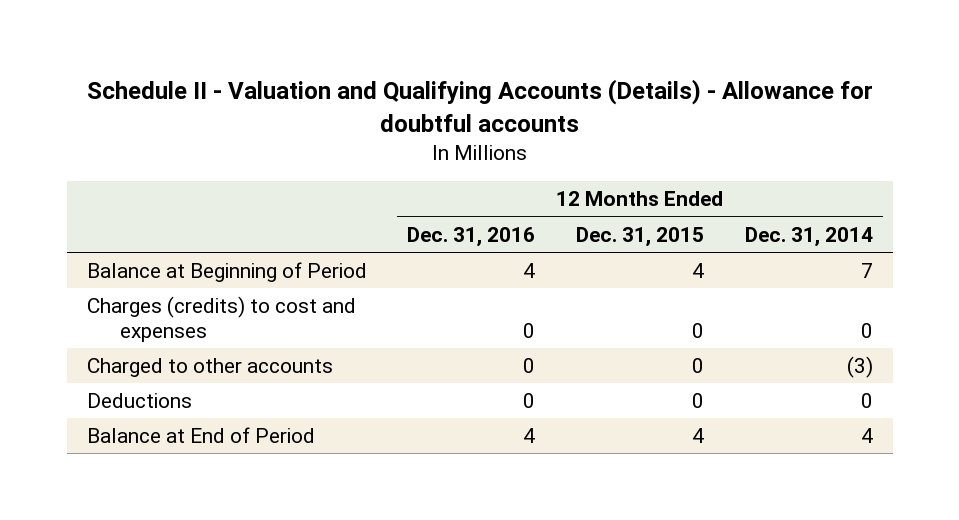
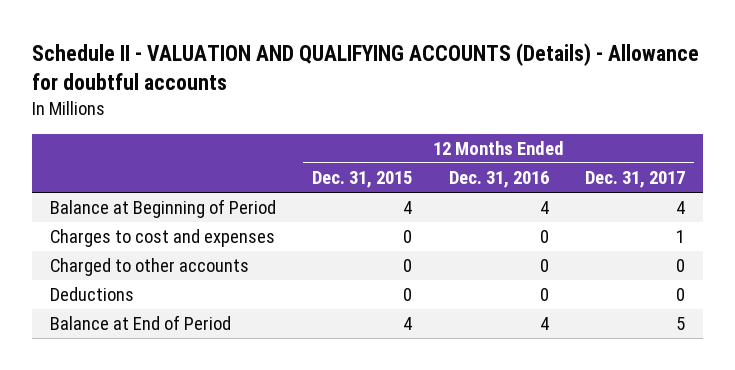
[86,79,873,132] Schedule II - Valuation and Qualifying Accounts (Details) - Allowance for doubtful accounts -> [31,42,699,90] Schedule II - VALUATION AND QUALIFYING ACCOUNTS (Details) - Allowance for doubtful accounts
[744,226,873,247] Dec. 31, 2014 -> none
none -> [584,171,685,189] Dec. 31, 2017
[86,296,356,342] Charges (credits) to cost and expenses -> [50,229,276,248] Charges to cost and expenses

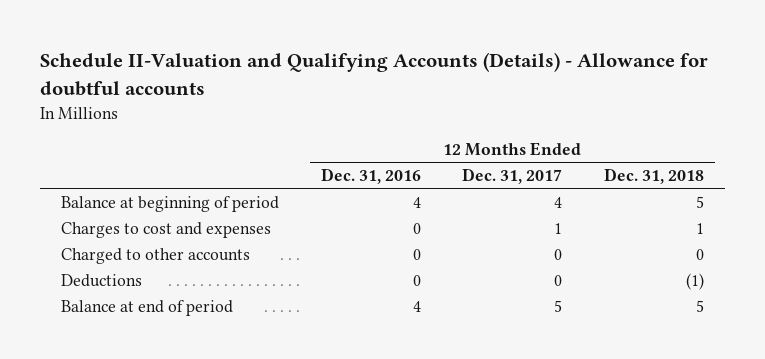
[31,42,699,90] Schedule II - VALUATION AND QUALIFYING ACCOUNTS (Details) - Allowance for doubtful accounts -> [39,52,708,96] Schedule II-Valuation and Qualifying Accounts (Details) - Allowance for doubtful accounts
[312,171,413,189] Dec. 31, 2015 -> none
none -> [604,167,705,184] Dec. 31, 2018
[50,199,277,219] Balance at Beginning of Period -> [60,195,279,212] Balance at beginning of period
[50,315,232,331] Balance at End of Period -> [60,299,233,316] Balance at end of period

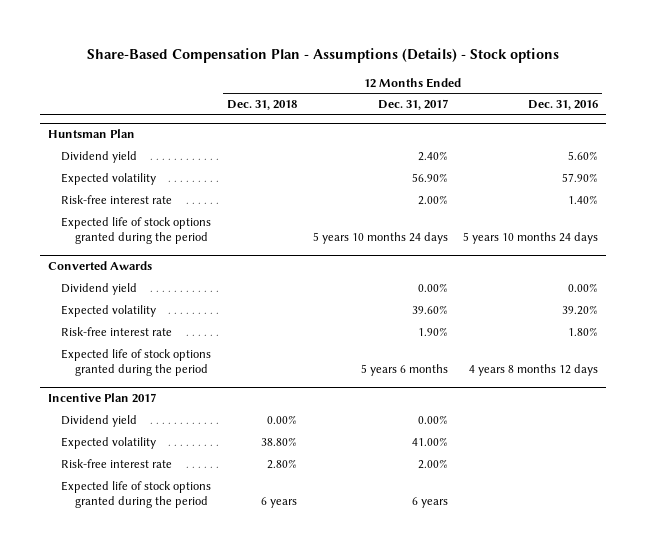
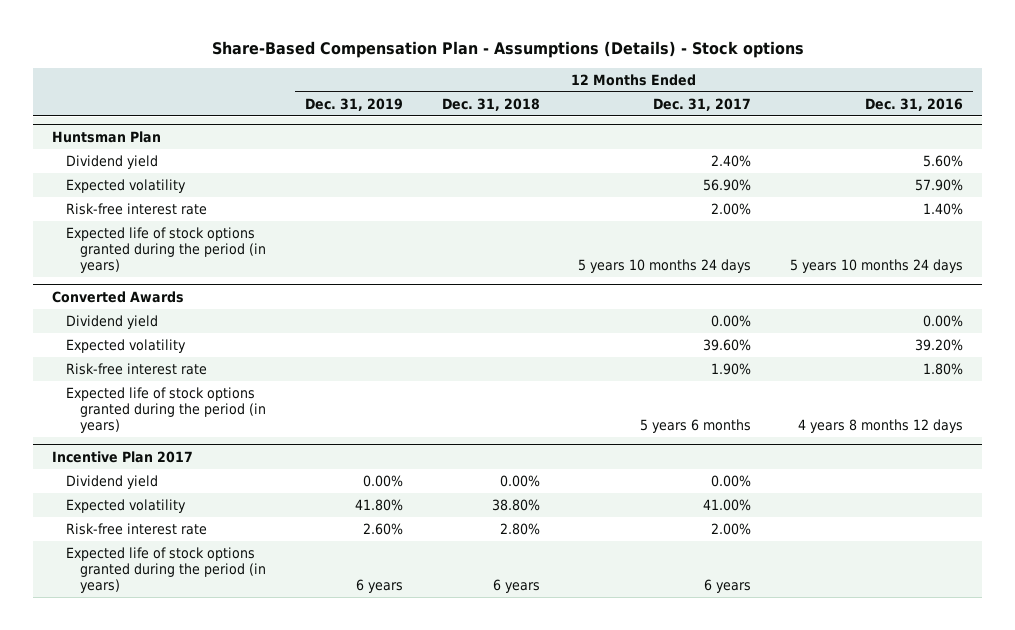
none -> [304,97,403,111] Dec. 31, 2019
[61,216,212,244] Expected life of stock options granted during the period -> [66,226,267,273] Expected life of stock options granted during the period (in years)
[61,348,212,376] Expected life of stock options granted during the period -> [66,386,267,433] Expected life of stock options granted during the period (in years)
[61,480,212,508] Expected life of stock options granted during the period -> [66,546,267,593] Expected life of stock options granted during the period (in years)

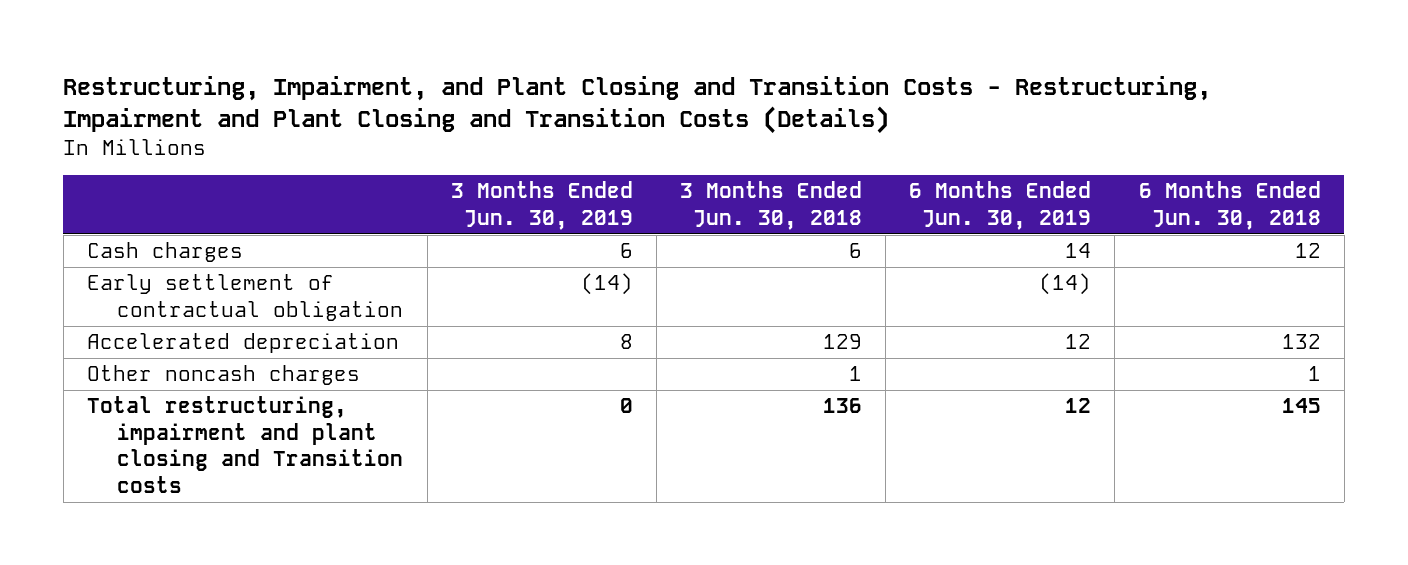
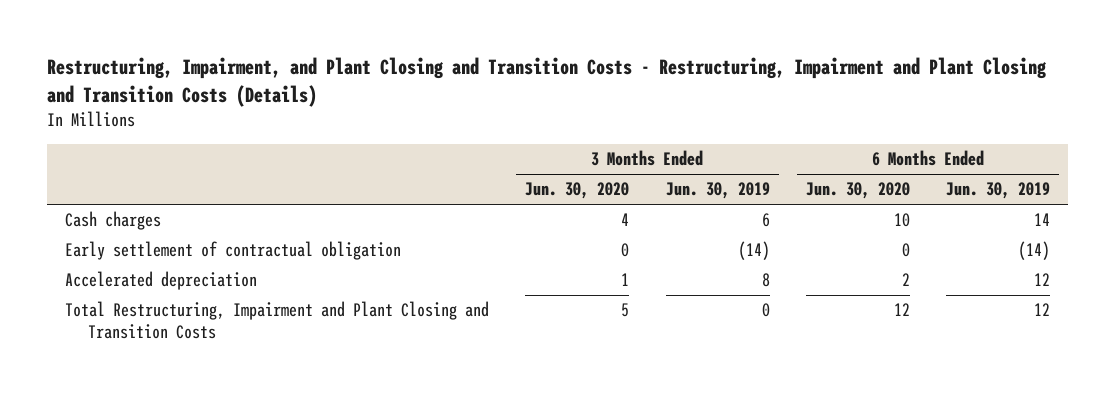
[679,181,862,230] 3 Months Ended Jun. 30, 2018 -> none
[1138,181,1321,230] 6 Months Ended Jun. 30, 2018 -> none
none -> [525,182,630,200] Jun. 30, 2020
none -> [805,182,910,200] Jun. 30, 2020
[87,365,361,386] Other noncash charges -> none
[87,396,404,493] Total restructuring, impairment and plant closing and Transition costs -> [64,301,489,339] Total Restructuring, Impairment and Plant Closing and Transition Costs

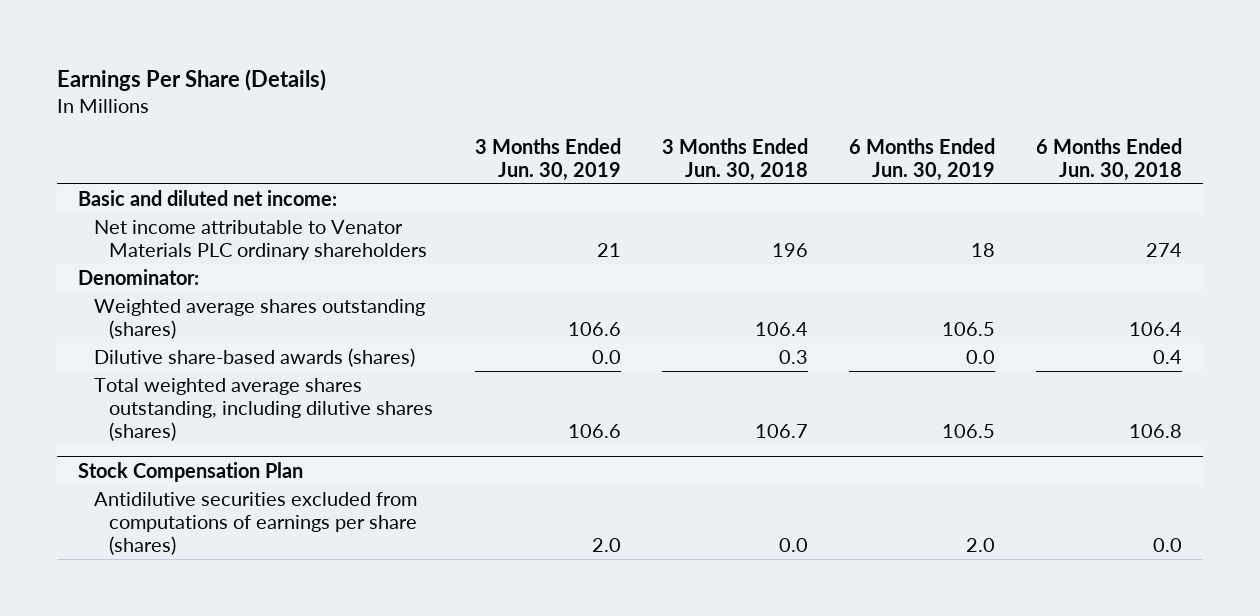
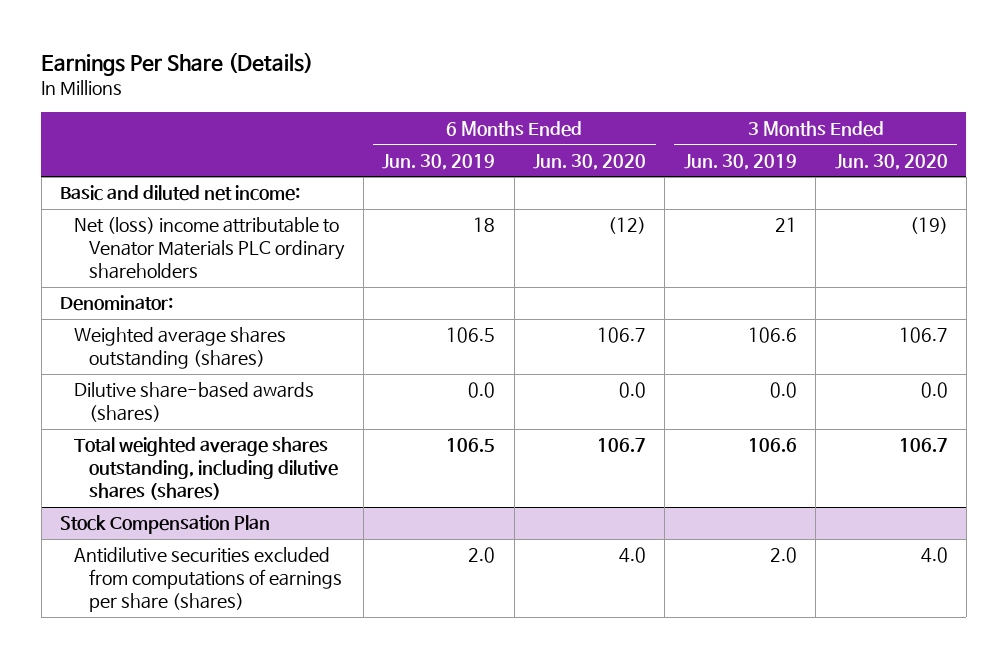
[661,137,808,181] 3 Months Ended Jun. 30, 2018 -> none
[1036,137,1183,181] 6 Months Ended Jun. 30, 2018 -> none
none -> [533,153,647,170] Jun. 30, 2020
none -> [834,153,948,170] Jun. 30, 2020
[93,220,428,260] Net income attributable to Venator Materials PLC ordinary shareholders -> [74,217,345,280] Net (loss) income attributable to Venator Materials PLC ordinary shareholders

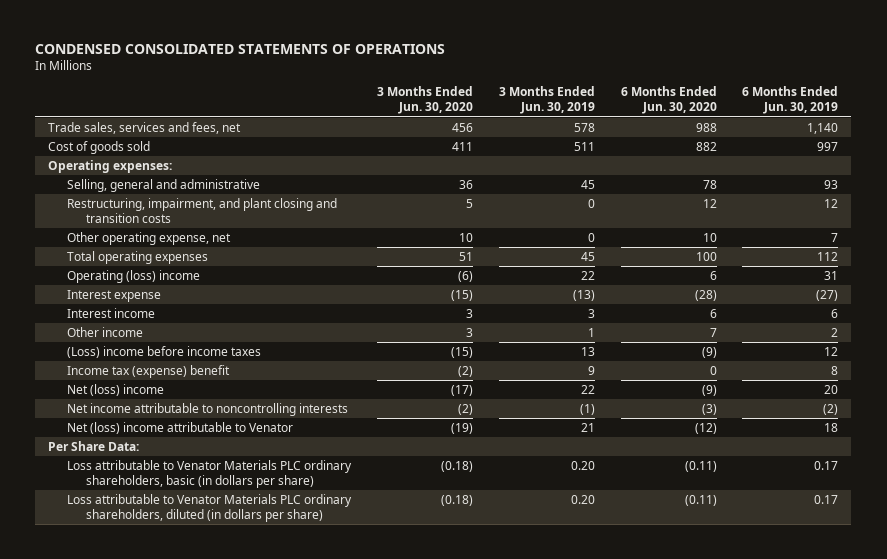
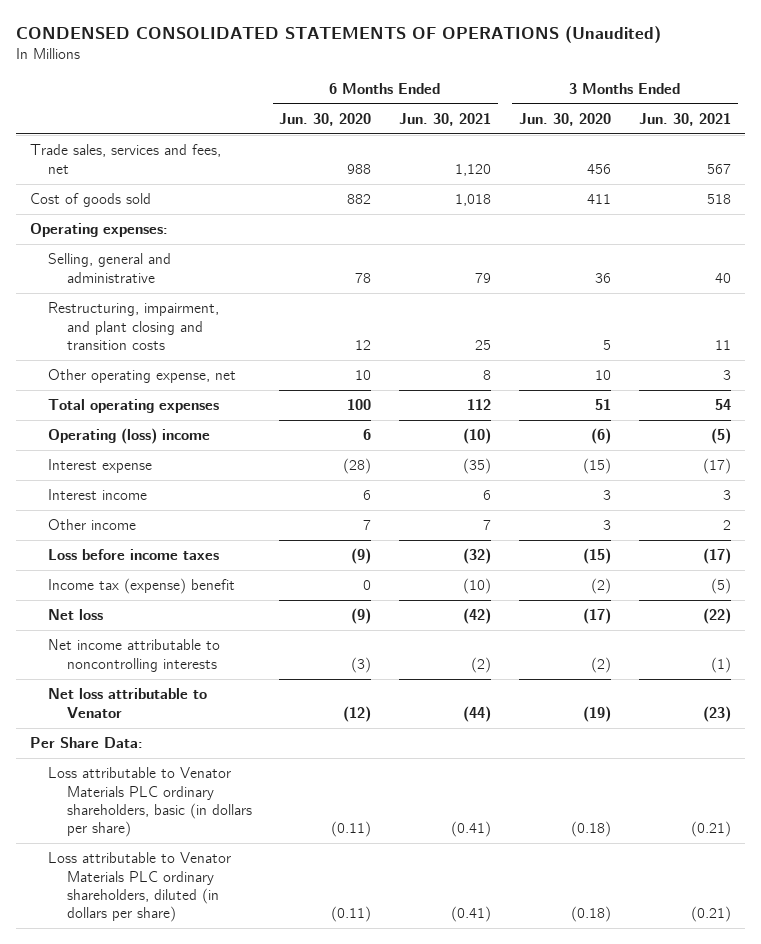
[35,44,446,55] CONDENSED CONSOLIDATED STATEMENTS OF OPERATIONS -> [16,26,662,44] CONDENSED CONSOLIDATED STATEMENTS OF OPERATIONS (Unaudited)
[498,86,595,115] 3 Months Ended Jun. 30, 2019 -> none
[742,86,839,115] 6 Months Ended Jun. 30, 2019 -> none
none -> [399,112,492,126] Jun. 30, 2021
none -> [638,112,731,126] Jun. 30, 2021
[66,346,261,359] (Loss) income before income taxes -> [48,549,220,561] Loss before income taxes
[66,384,164,397] Net (loss) income -> [48,609,104,621] Net loss
[66,422,293,435] Net (loss) income attributable to Venator -> [48,688,208,718] Net loss attributable to Venator

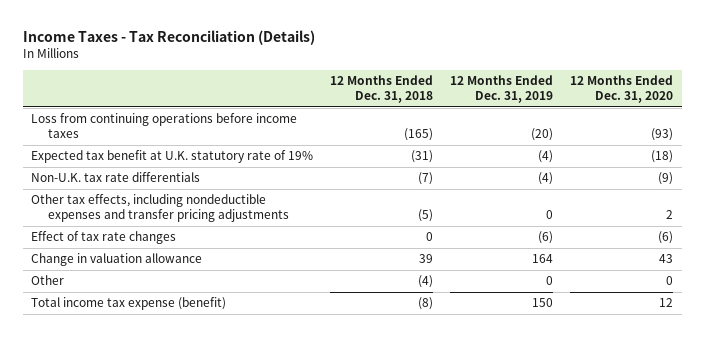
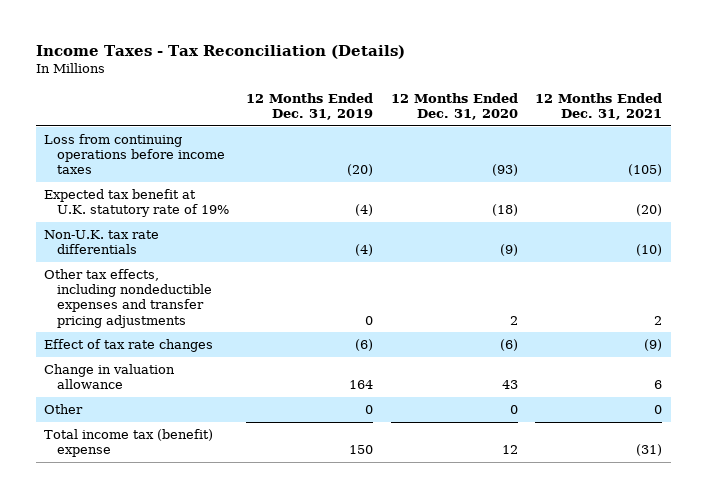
[330,75,434,104] 12 Months Ended Dec. 31, 2018 -> none
none -> [535,93,663,121] 12 Months Ended Dec. 31, 2021
[31,297,227,311] Total income tax expense (benefit) -> [44,428,214,458] Total income tax (benefit) expense

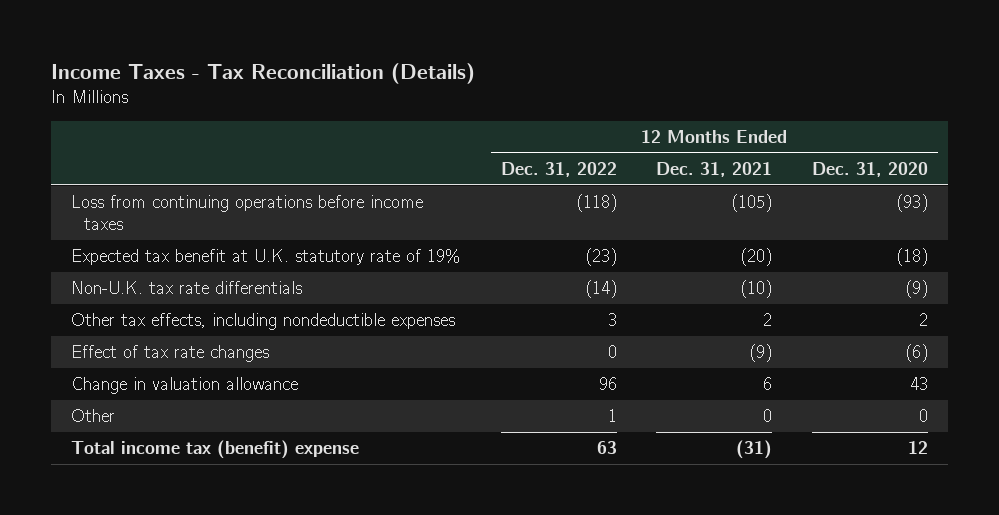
[246,93,374,121] 12 Months Ended Dec. 31, 2019 -> none
none -> [500,161,617,177] Dec. 31, 2022
[44,268,213,328] Other tax effects, including nondeductible expenses and transfer pricing adjustments -> [71,312,456,330] Other tax effects, including nondeductible expenses

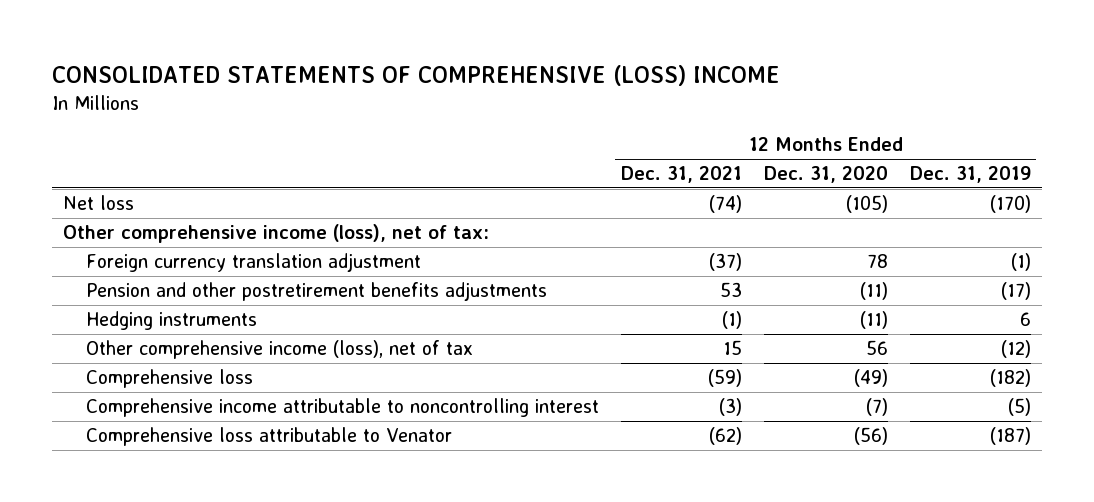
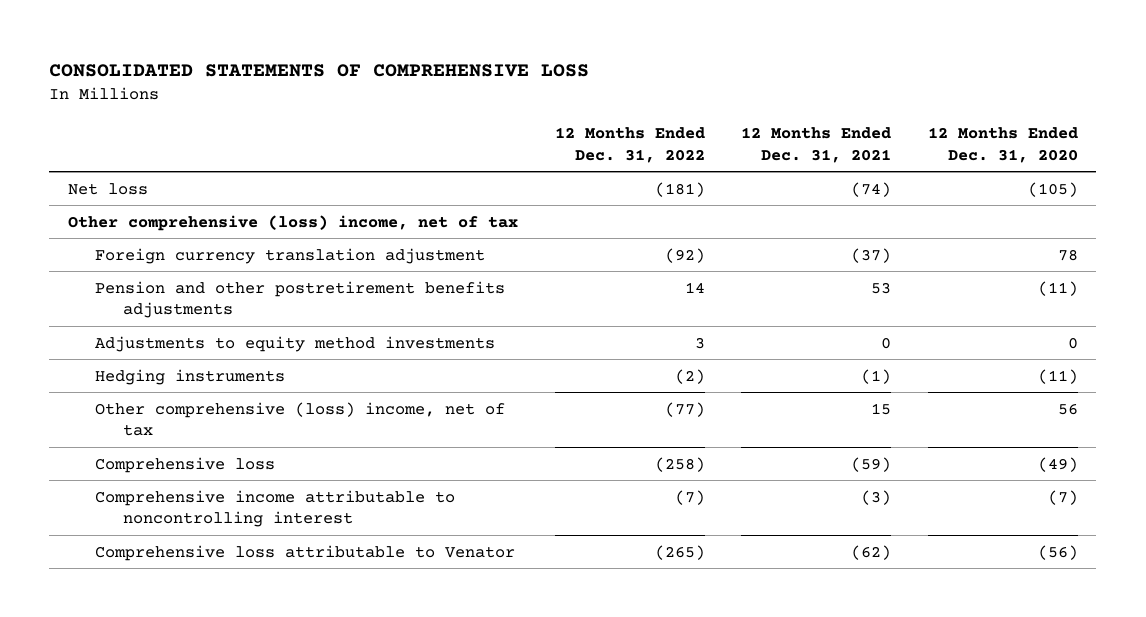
[52,65,781,87] CONSOLIDATED STATEMENTS OF COMPREHENSIVE (LOSS) INCOME -> [49,64,590,78] CONSOLIDATED STATEMENTS OF COMPREHENSIVE LOSS
[909,166,1031,184] Dec. 31, 2019 -> none
none -> [554,127,705,163] 12 Months Ended Dec. 31, 2022
[63,224,490,244] Other comprehensive income (loss), net of tax: -> [67,214,518,231] Other comprehensive (loss) income, net of tax
none -> [95,335,496,352] Adjustments to equity method investments
[85,340,473,360] Other comprehensive income (loss), net of tax -> [95,401,506,437] Other comprehensive (loss) income, net of tax

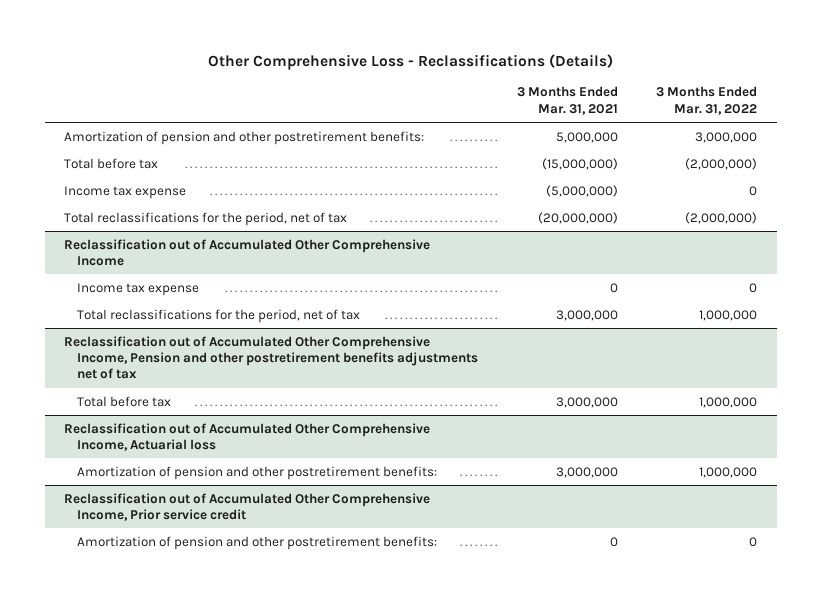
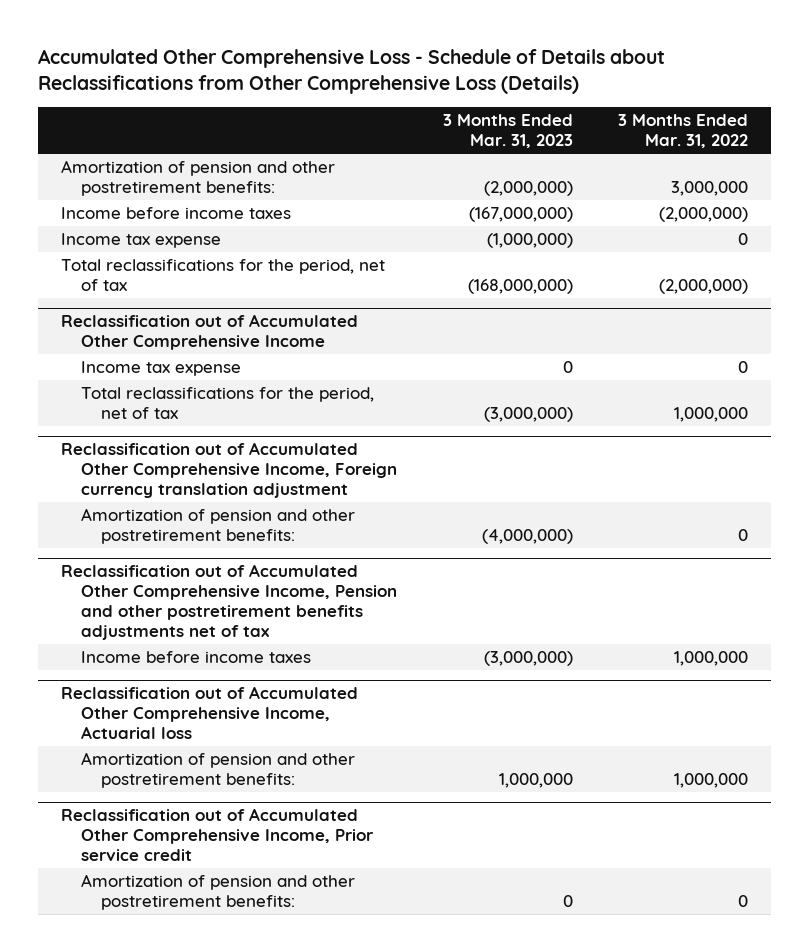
[207,53,613,70] Other Comprehensive Loss - Reclassifications (Details) -> [37,49,665,95] Accumulated Other Comprehensive Loss - Schedule of Details about Reclassifications from Other Comprehensive Loss (Details)
[516,86,618,115] 3 Months Ended Mar. 31, 2021 -> none
none -> [442,114,573,149] 3 Months Ended Mar. 31, 2023
[64,157,159,169] Total before tax -> [60,206,291,219] Income before income taxes
none -> [60,441,397,499] Reclassification out of Accumulated Other Comprehensive Income, Foreign currency translation adjustment
none -> [80,507,355,545] Amortization of pension and other postretirement benefits:
[77,395,172,407] Total before tax -> [80,650,311,663] Income before income taxes

